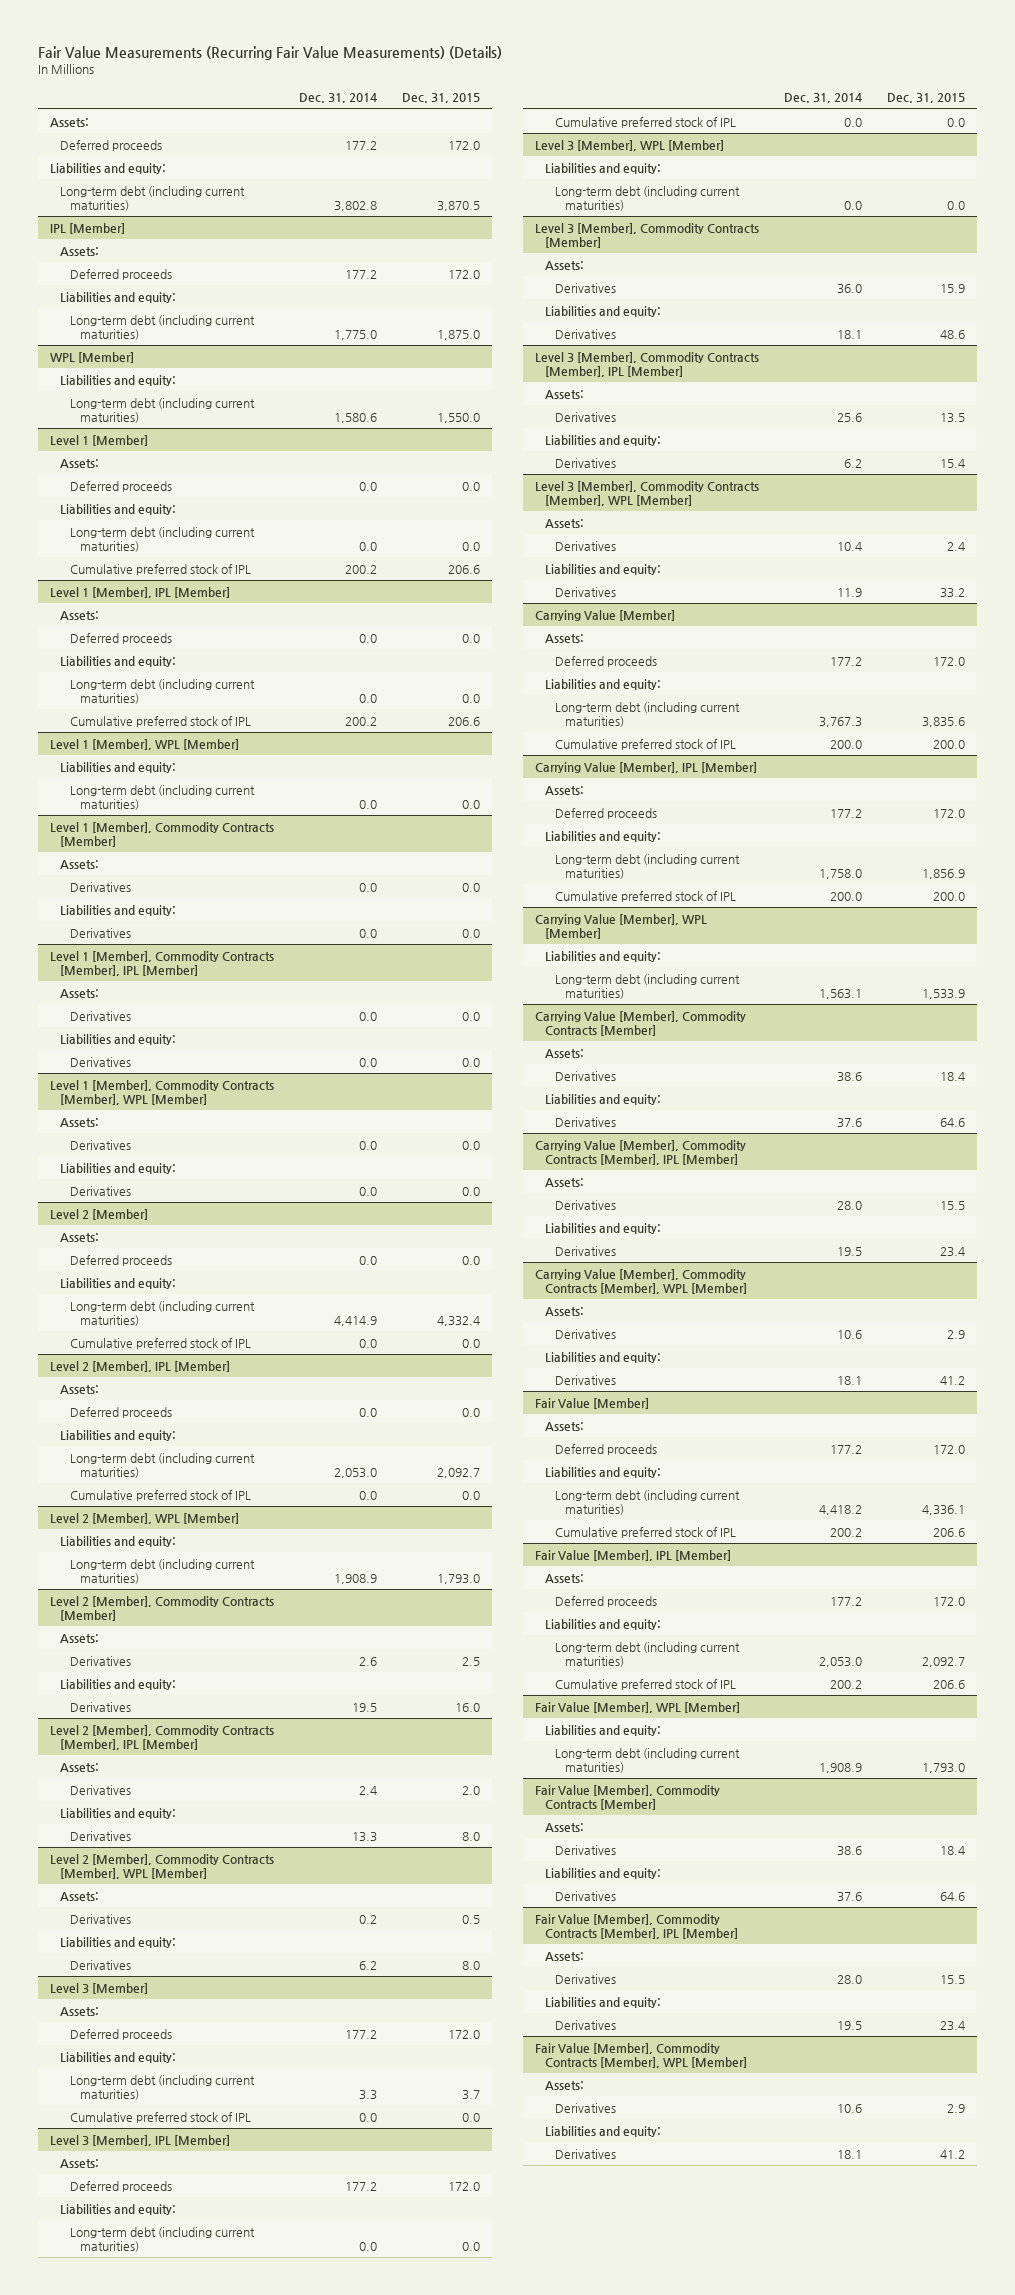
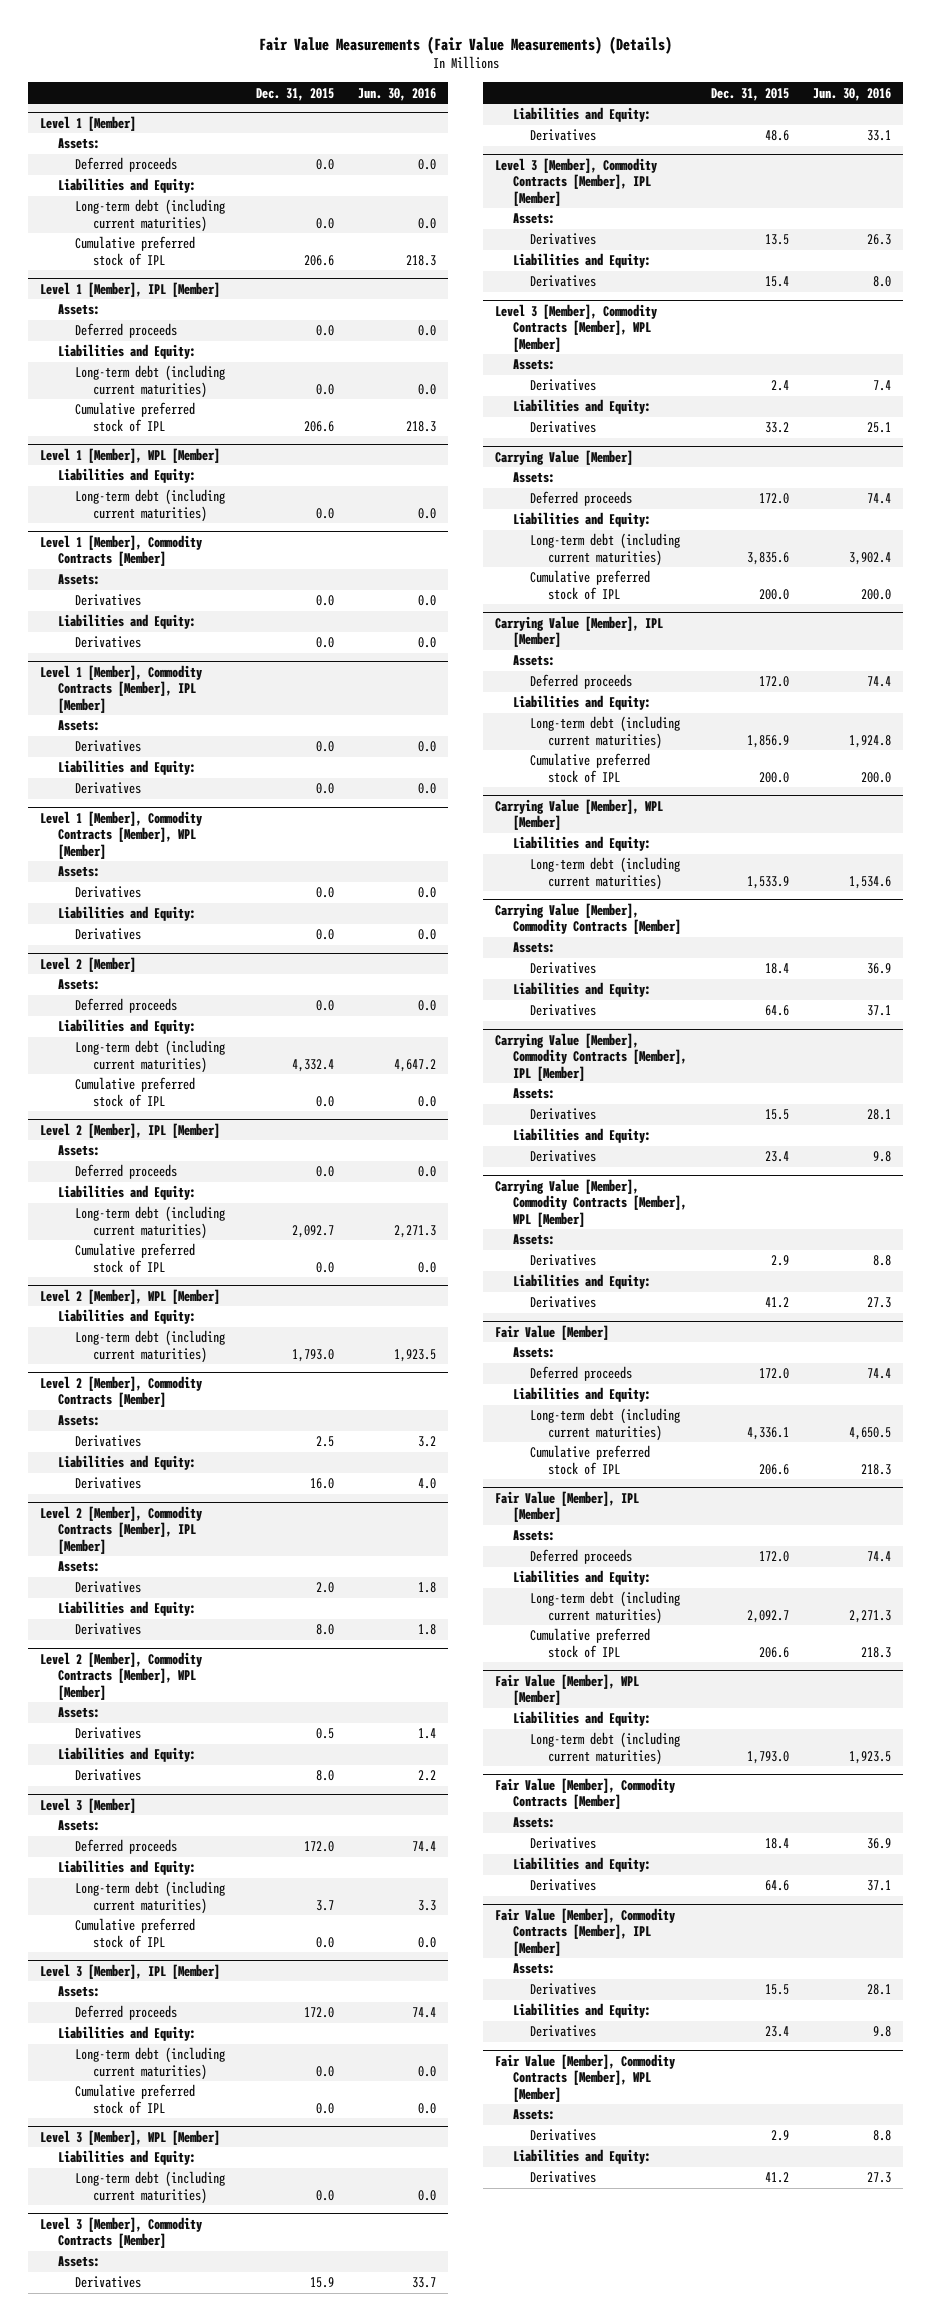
[37,45,502,60] Fair Value Measurements (Recurring Fair Value Measurements) (Details) -> [258,35,672,54] Fair Value Measurements (Fair Value Measurements) (Details)
[299,93,378,104] Dec. 31, 2014 -> none
none -> [358,87,437,101] Jun. 30, 2016
[50,117,90,127] Assets: -> none
[60,139,163,151] Deferred proceeds -> none
[50,162,167,174] Liabilities and equity: -> none
[60,185,246,211] Long-term debt (including current maturities) -> none
[50,222,126,234] IPL [Member] -> none
[60,246,100,256] Assets: -> none
[69,268,172,280] Deferred proceeds -> none
[60,291,177,303] Liabilities and equity: -> none
[69,314,255,340] Long-term debt (including current maturities) -> none
[50,351,135,363] WPL [Member] -> none
[60,374,177,386] Liabilities and equity: -> none
[69,397,255,423] Long-term debt (including current maturities) -> none
[60,503,177,515] Liabilities and equity: -> [57,178,196,194] Liabilities and Equity:
[60,655,177,667] Liabilities and equity: -> [57,344,196,360] Liabilities and Equity:
[60,761,177,773] Liabilities and equity: -> [57,468,196,484] Liabilities and Equity:
[60,904,177,916] Liabilities and equity: -> [57,614,196,630] Liabilities and Equity:
[60,1033,177,1045] Liabilities and equity: -> [57,760,196,776] Liabilities and Equity:
[60,1162,177,1174] Liabilities and equity: -> [57,906,196,922] Liabilities and Equity:
[60,1277,177,1289] Liabilities and equity: -> [57,1019,196,1035] Liabilities and Equity:
[60,1429,177,1441] Liabilities and equity: -> [57,1185,196,1201] Liabilities and Equity:
[60,1535,177,1547] Liabilities and equity: -> [57,1309,196,1325] Liabilities and Equity:
[60,1678,177,1690] Liabilities and equity: -> [57,1455,196,1471] Liabilities and Equity:
[60,1807,177,1819] Liabilities and equity: -> [57,1601,196,1617] Liabilities and Equity:
[60,1936,177,1948] Liabilities and equity: -> [57,1747,196,1763] Liabilities and Equity:
[60,2051,177,2063] Liabilities and equity: -> [57,1860,196,1876] Liabilities and Equity:
[60,2203,177,2215] Liabilities and equity: -> [57,2026,196,2042] Liabilities and Equity:
[544,162,661,174] Liabilities and equity: -> [57,2150,196,2166] Liabilities and Equity:
[544,305,661,317] Liabilities and equity: -> [512,107,651,123] Liabilities and Equity:
[544,434,661,446] Liabilities and equity: -> [512,253,651,269] Liabilities and Equity:
[544,563,661,575] Liabilities and equity: -> [512,399,651,415] Liabilities and Equity:
[544,678,661,690] Liabilities and equity: -> [512,512,651,528] Liabilities and Equity:
[544,830,661,842] Liabilities and equity: -> [512,695,651,711] Liabilities and Equity:
[544,950,661,962] Liabilities and equity: -> [512,836,651,852] Liabilities and Equity:
[544,1093,661,1105] Liabilities and equity: -> [512,982,651,998] Liabilities and Equity:
[544,1222,661,1234] Liabilities and equity: -> [512,1128,651,1144] Liabilities and Equity:
[544,1351,661,1363] Liabilities and equity: -> [512,1274,651,1290] Liabilities and Equity:
[544,1466,661,1478] Liabilities and equity: -> [512,1387,651,1403] Liabilities and Equity:
[544,1618,661,1630] Liabilities and equity: -> [512,1570,651,1586] Liabilities and Equity:
[544,1724,661,1736] Liabilities and equity: -> [512,1711,651,1727] Liabilities and Equity:
[544,1867,661,1879] Liabilities and equity: -> [512,1857,651,1873] Liabilities and Equity:
[544,1996,661,2008] Liabilities and equity: -> [512,2003,651,2019] Liabilities and Equity:
[544,2125,661,2137] Liabilities and equity: -> [512,2149,651,2165] Liabilities and Equity:

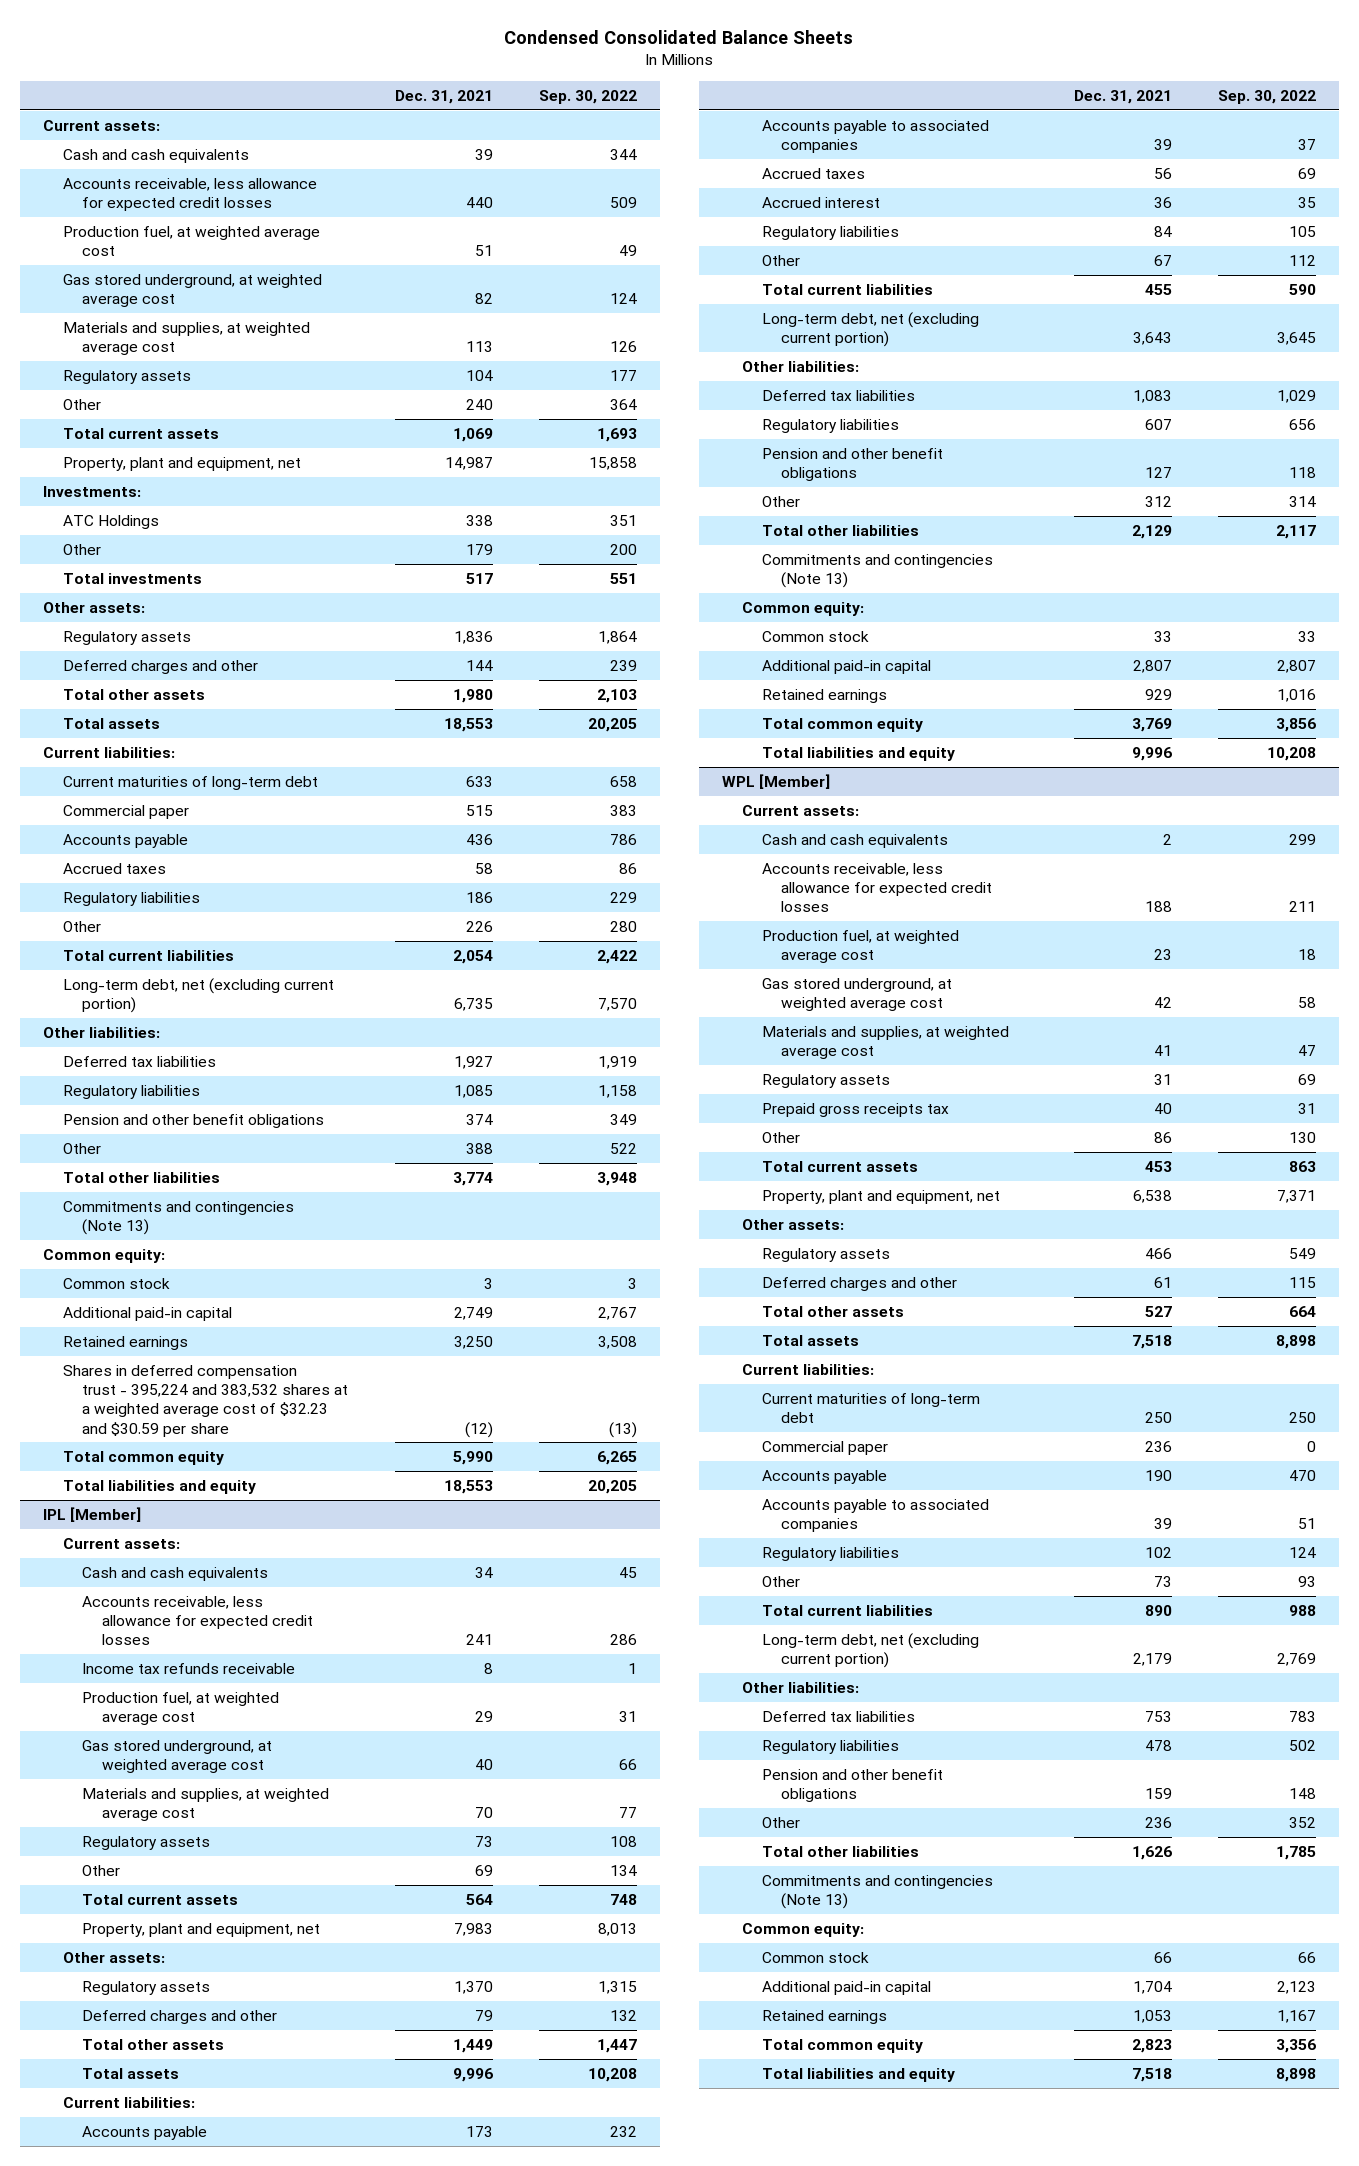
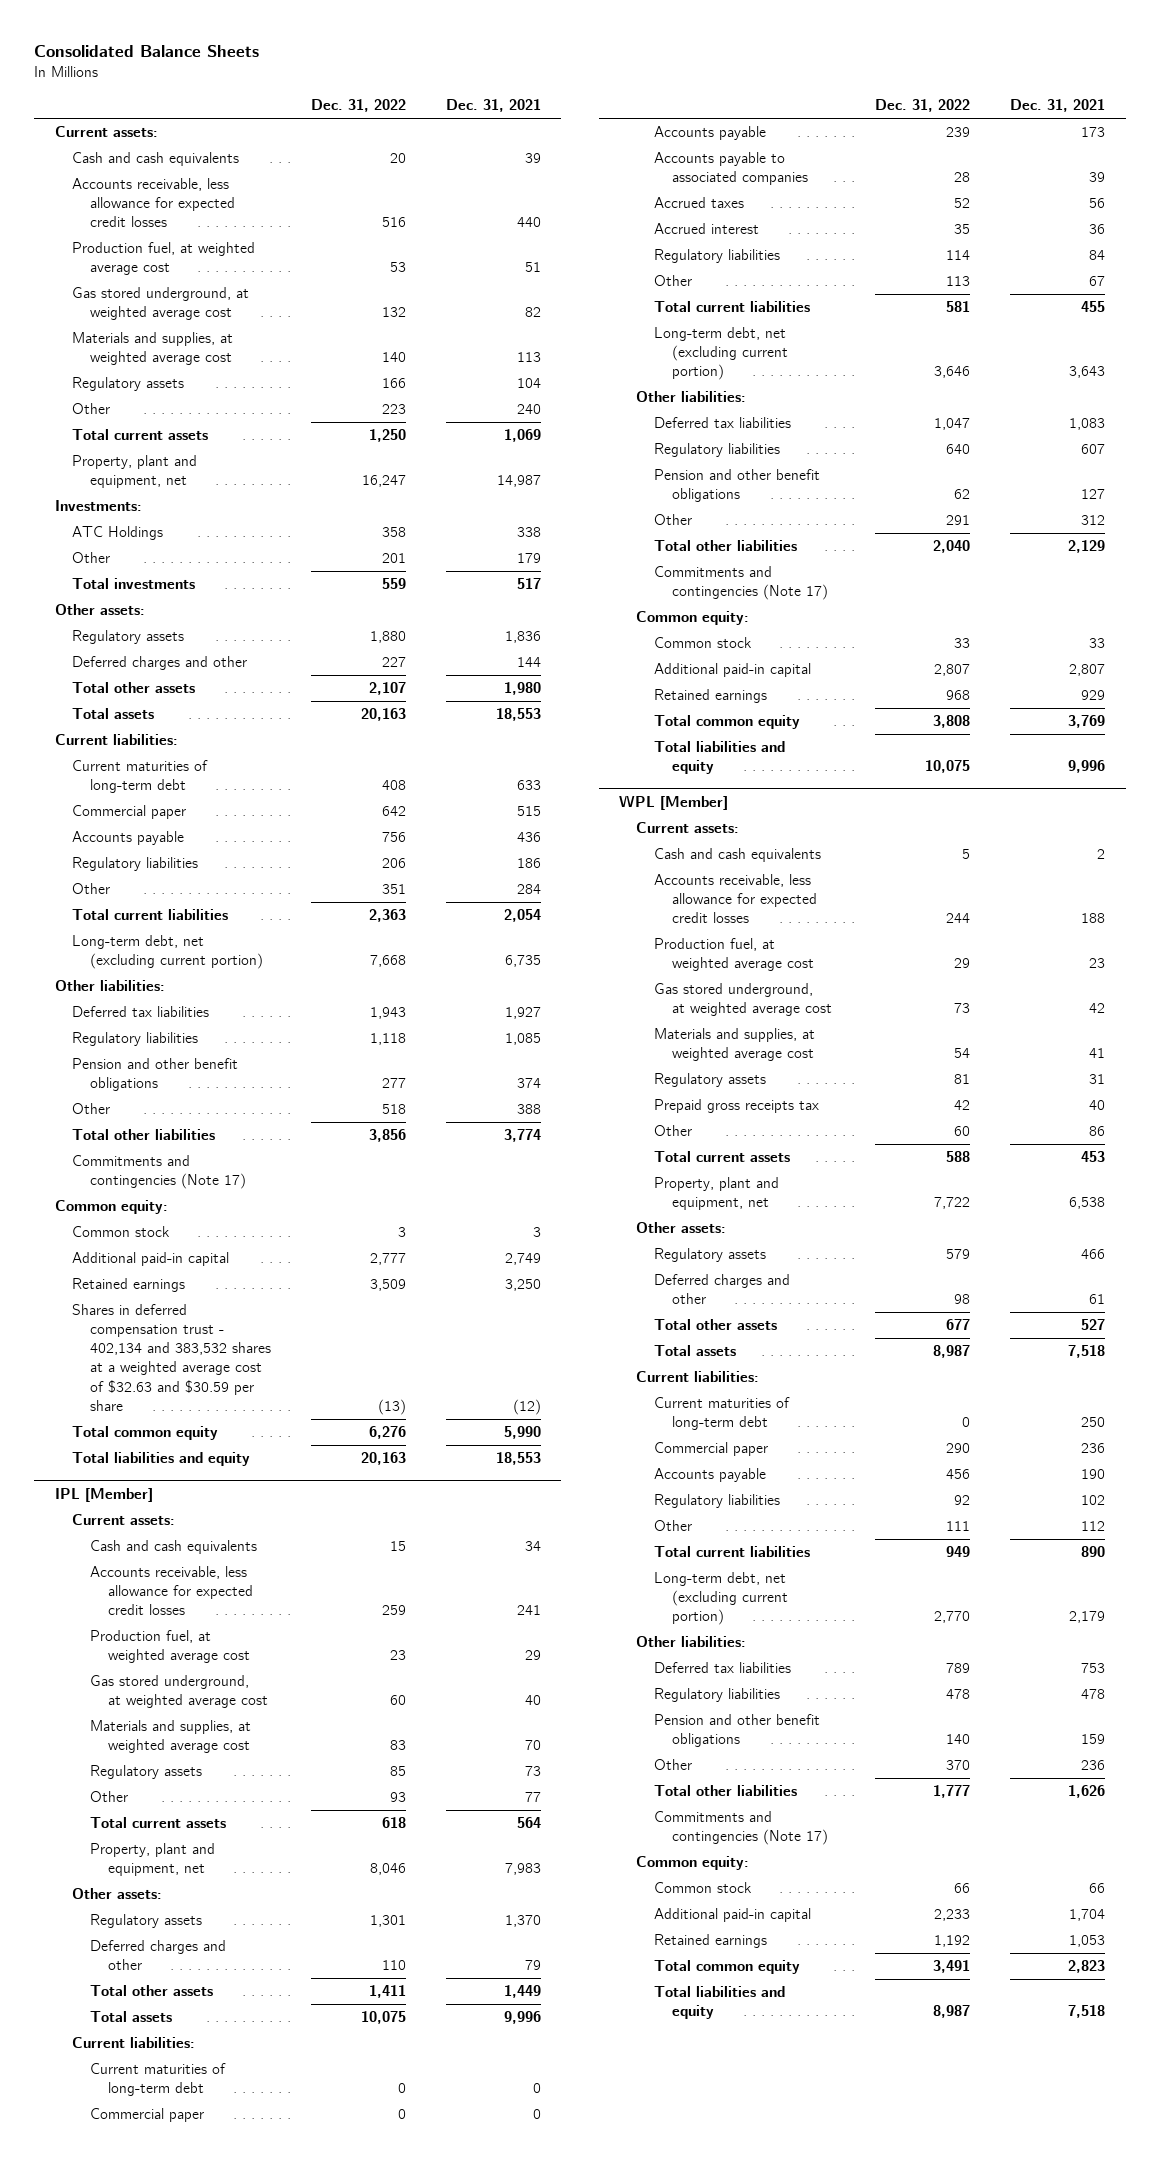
[504,30,854,45] Condensed Consolidated Balance Sheets -> [34,45,260,58] Consolidated Balance Sheets
[538,89,637,104] Sep. 30, 2022 -> none
none -> [311,99,407,113] Dec. 31, 2022
[62,862,166,874] Accrued taxes -> none
[465,920,493,932] 226 -> [517,884,542,895] 284
[62,1200,294,1236] Commitments and contingencies (Note 13) -> [72,1155,246,1190] Commitments and contingencies (Note 17)
[62,1364,349,1437] Shares in deferred compensation trust - 395,224 and 383,532 shares at a weighted average cost of $32.23 and $30.59 per share -> [72,1304,271,1411] Shares in deferred compensation trust - 402,134 and 383,532 shares at a weighted average cost of $32.63 and $30.59 per share
[82,1662,296,1674] Income tax refunds receivable -> none
[474,1864,493,1876] 69 -> [525,1792,542,1803] 77
none -> [89,2063,226,2097] Current maturities of long-term debt
none -> [89,2108,204,2123] Commercial paper
[761,553,993,589] Commitments and contingencies (Note 13) -> [653,566,828,601] Commitments and contingencies (Note 17)
[761,1498,989,1533] Accounts payable to associated companies -> none
[1153,1575,1172,1587] 73 -> [1081,1521,1106,1532] 112
[761,1874,993,1910] Commitments and contingencies (Note 13) -> [653,1811,828,1846] Commitments and contingencies (Note 17)

